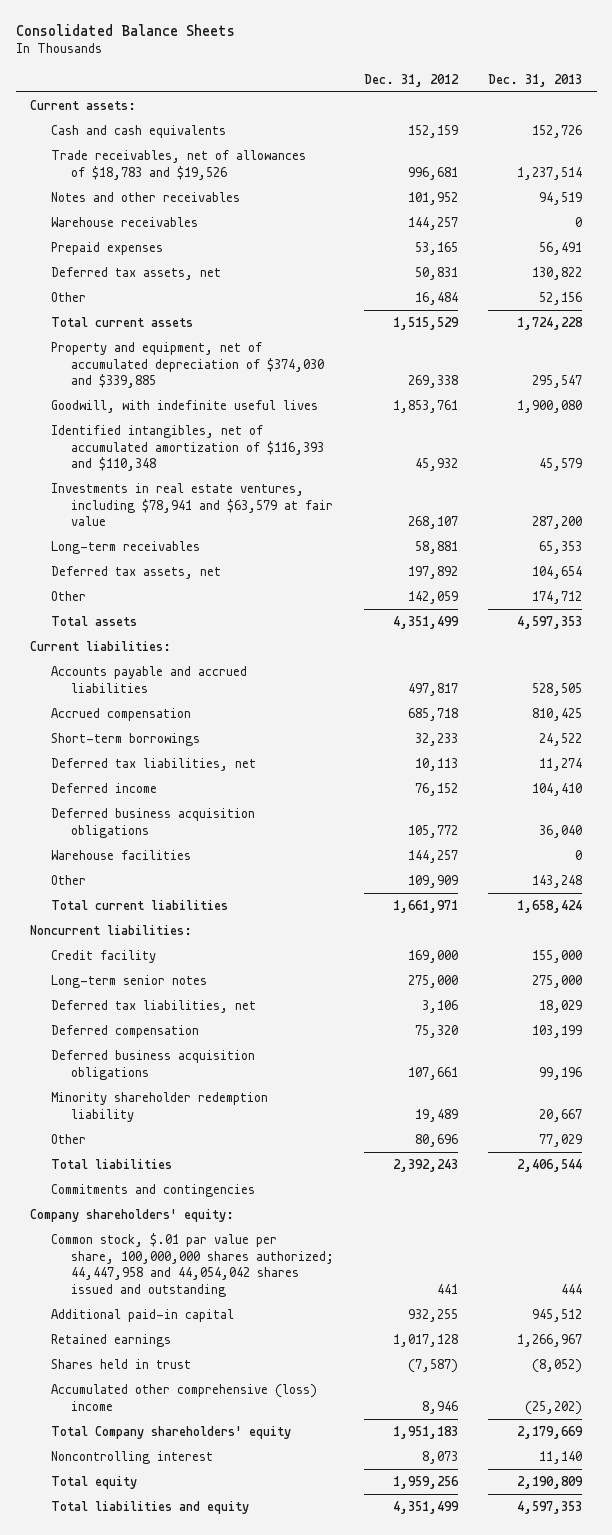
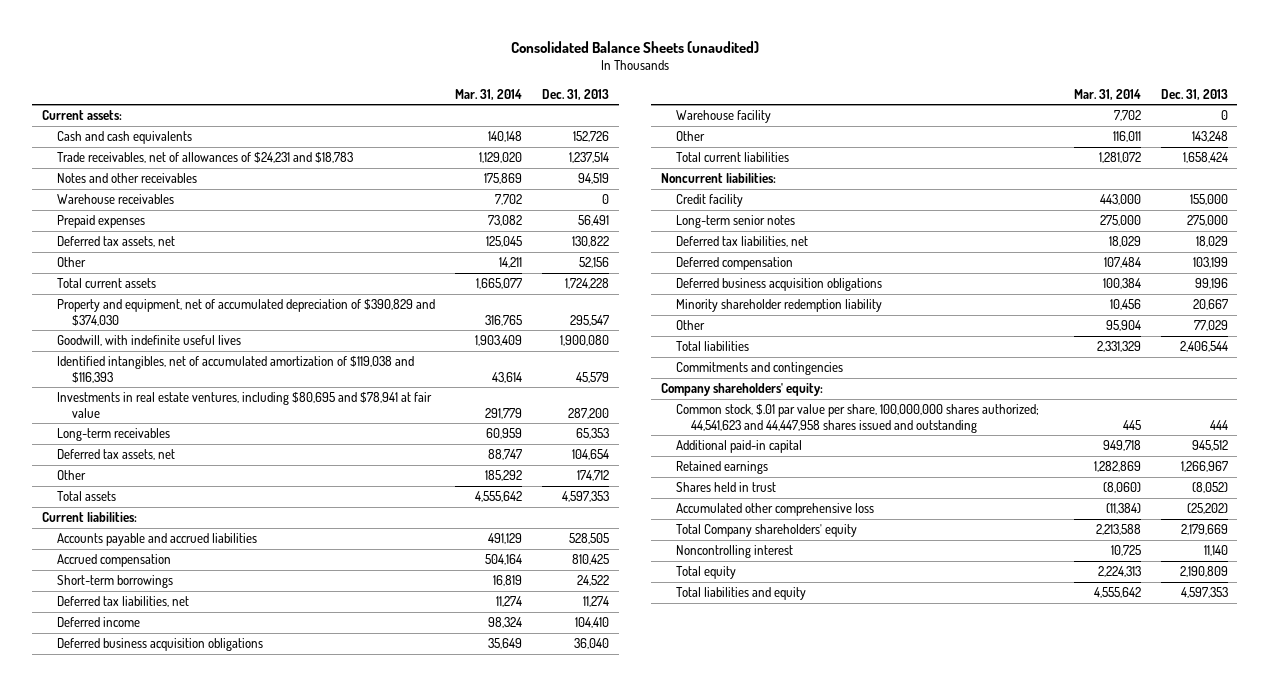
[15,23,235,36] Consolidated Balance Sheets -> [510,40,759,53] Consolidated Balance Sheets (unaudited)
[363,73,459,87] Dec. 31, 2012 -> none
none -> [454,88,522,100] Mar. 31, 2014
[50,150,306,180] Trade receivables, net of allowances of $18,783 and $19,526 -> [57,152,354,164] Trade receivables, net of allowances of $24,231 and $18,783
[50,342,325,389] Property and equipment, net of accumulated depreciation of $374,030 and $339,885 -> [57,299,436,326] Property and equipment, net of accumulated depreciation of $390,829 and $374,030
[50,425,325,472] Identified intangibles, net of accumulated amortization of $116,393 and $110,348 -> [57,356,415,383] Identified intangibles, net of accumulated amortization of $119,038 and $116,393
[50,483,334,527] Investments in real estate ventures, including $78,941 and $63,579 at fair value -> [57,392,433,418] Investments in real estate ventures, including $80,695 and $78,941 at fair value
[50,850,191,861] Warehouse facilities -> [676,110,772,124] Warehouse facility
[50,1233,335,1297] Common stock, $.01 par value per share, 100,000,000 shares authorized; 44,447,958 and 44,054,042 shares issued and outstanding -> [676,404,1040,433] Common stock, $.01 par value per share, 100,000,000 shares authorized; 44,541,623 and 44,447,958 shares issued and outstanding
[50,1384,317,1411] Accumulated other comprehensive (loss) income -> [676,503,875,517] Accumulated other comprehensive loss

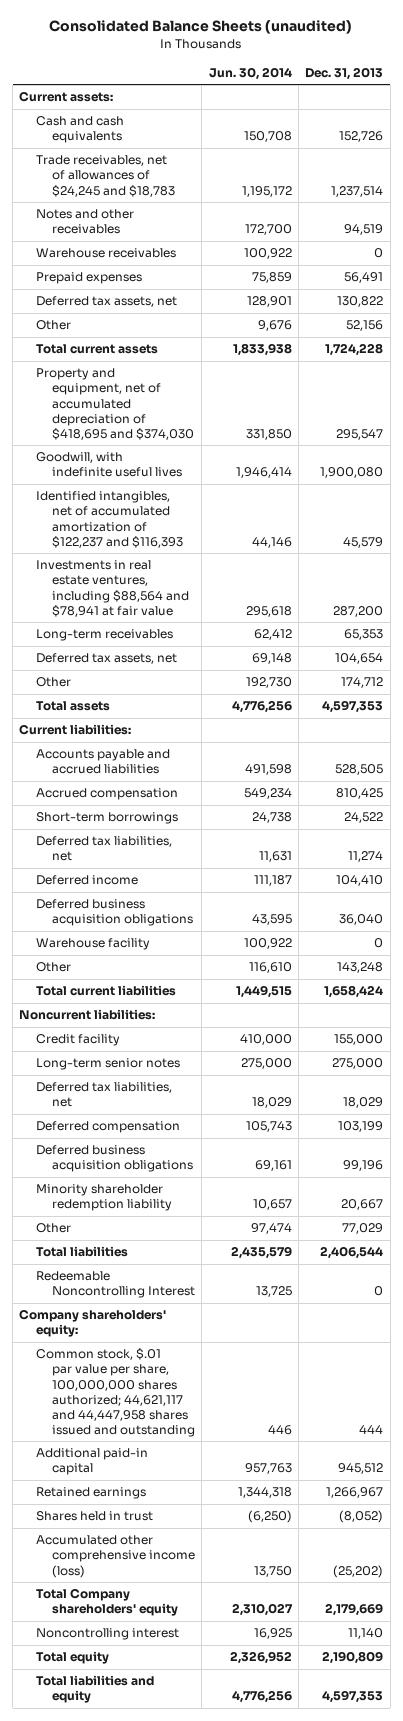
[454,88,522,100] Mar. 31, 2014 -> none
none -> [208,66,292,80] Jun. 30, 2014
[57,152,354,164] Trade receivables, net of allowances of $24,231 and $18,783 -> [35,155,175,197] Trade receivables, net of allowances of $24,245 and $18,783
[57,299,436,326] Property and equipment, net of accumulated depreciation of $390,829 and $374,030 -> [35,368,194,440] Property and equipment, net of accumulated depreciation of $418,695 and $374,030
[57,356,415,383] Identified intangibles, net of accumulated amortization of $119,038 and $116,393 -> [35,491,183,548] Identified intangibles, net of accumulated amortization of $122,237 and $116,393
[57,392,433,418] Investments in real estate ventures, including $80,695 and $78,941 at fair value -> [35,560,189,617] Investments in real estate ventures, including $88,564 and $78,941 at fair value
[676,362,844,376] Commitments and contingencies -> none
none -> [35,1271,195,1299] Redeemable Noncontrolling Interest
[676,404,1040,433] Common stock, $.01 par value per share, 100,000,000 shares authorized; 44,541,623 and 44,447,958 shares issued and outstanding -> [35,1348,195,1437] Common stock, $.01 par value per share, 100,000,000 shares authorized; 44,621,117 and 44,447,958 shares issued and outstanding
[676,503,875,517] Accumulated other comprehensive loss -> [35,1535,195,1578] Accumulated other comprehensive income (loss)

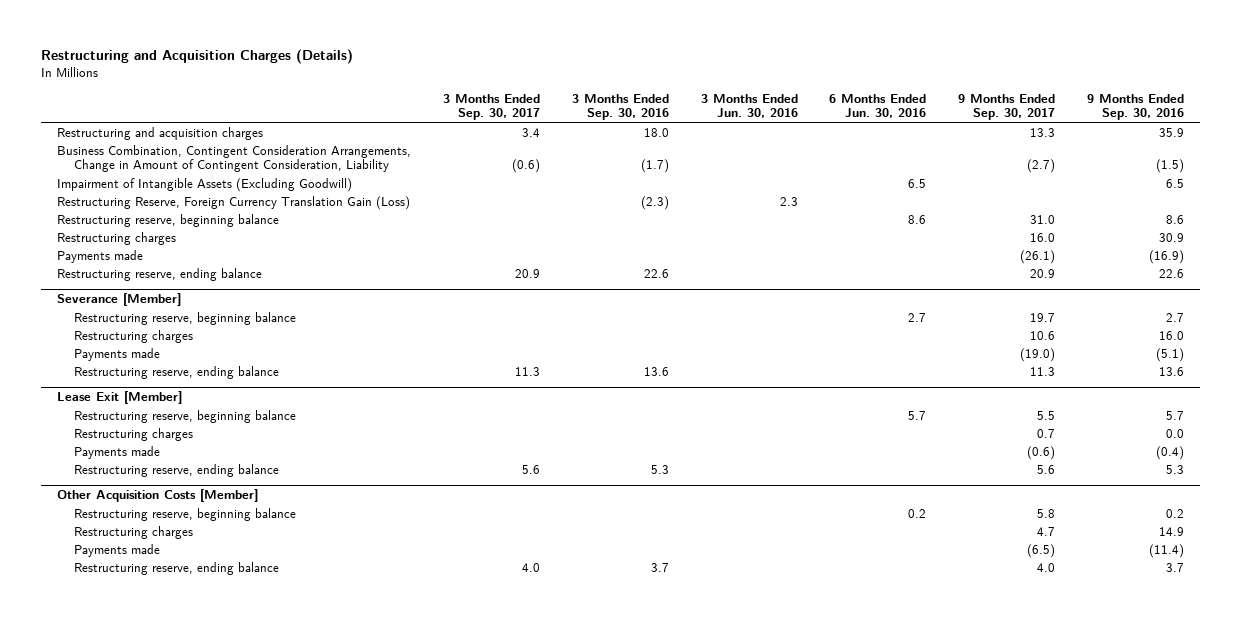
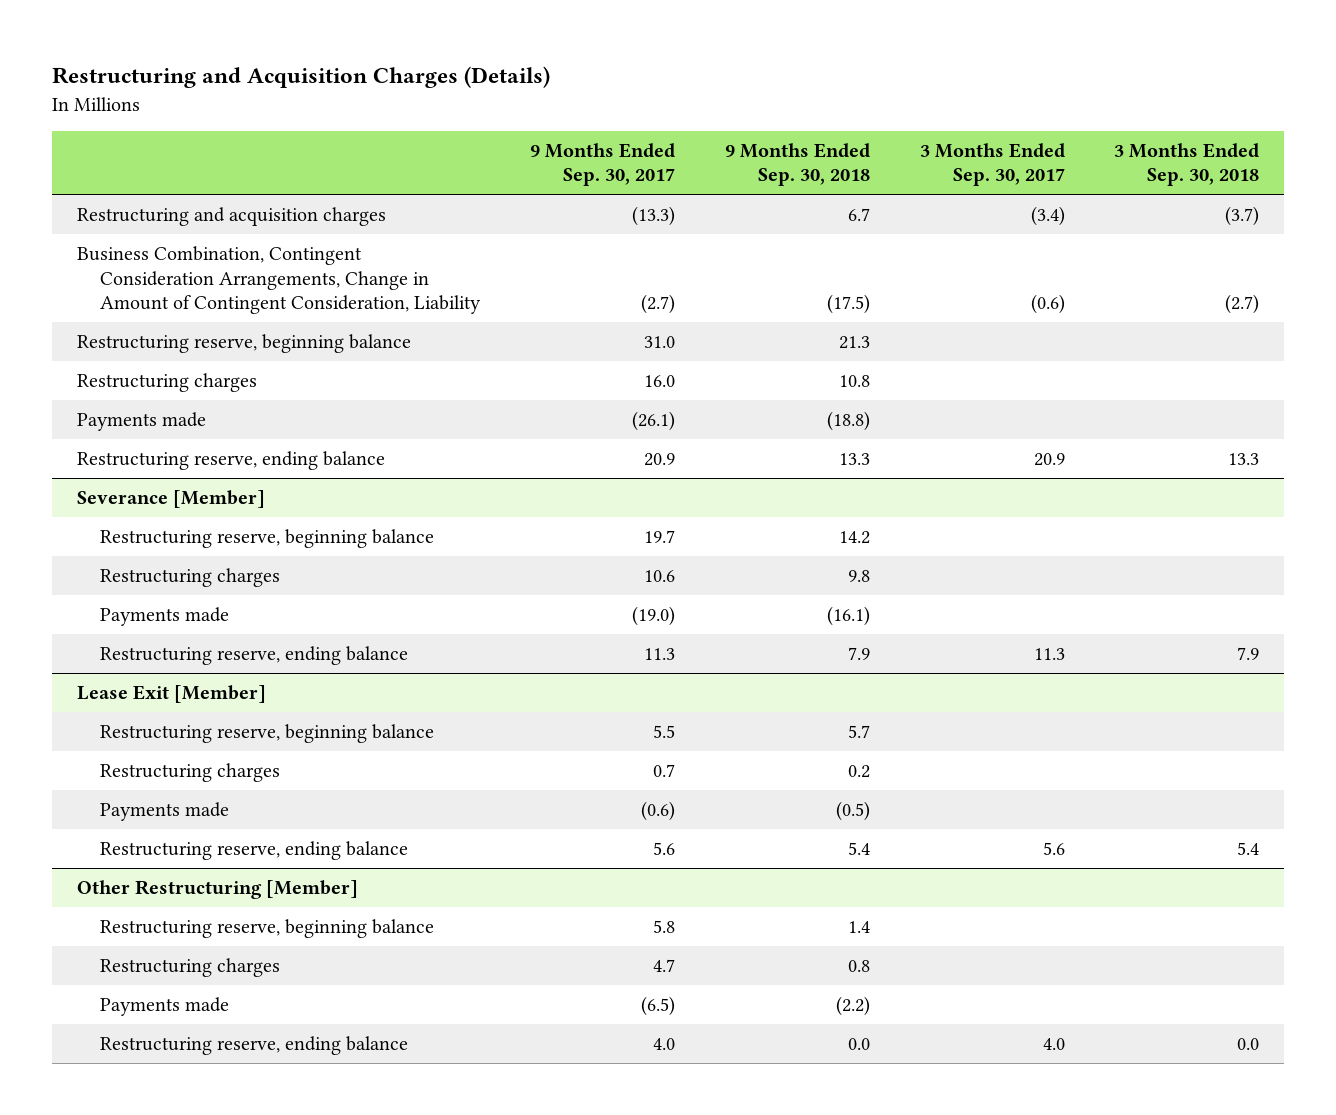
[571,93,669,121] 3 Months Ended Sep. 30, 2016 -> none
[700,93,798,119] 3 Months Ended Jun. 30, 2016 -> none
[829,93,927,119] 6 Months Ended Jun. 30, 2016 -> none
[1087,93,1185,121] 9 Months Ended Sep. 30, 2016 -> none
none -> [724,142,870,187] 9 Months Ended Sep. 30, 2018
none -> [1114,142,1260,187] 3 Months Ended Sep. 30, 2018
[521,127,540,137] 3.4 -> [1030,206,1065,227] (3.4)
[1030,127,1056,137] 13.3 -> [631,206,675,227] (13.3)
[57,177,353,192] Impairment of Intangible Assets (Excluding Goodwill) -> none
[57,195,411,210] Restructuring Reserve, Foreign Currency Translation Gain (Loss) -> none
[57,488,259,502] Other Acquisition Costs [Member] -> none
none -> [77,880,359,900] Other Restructuring [Member]

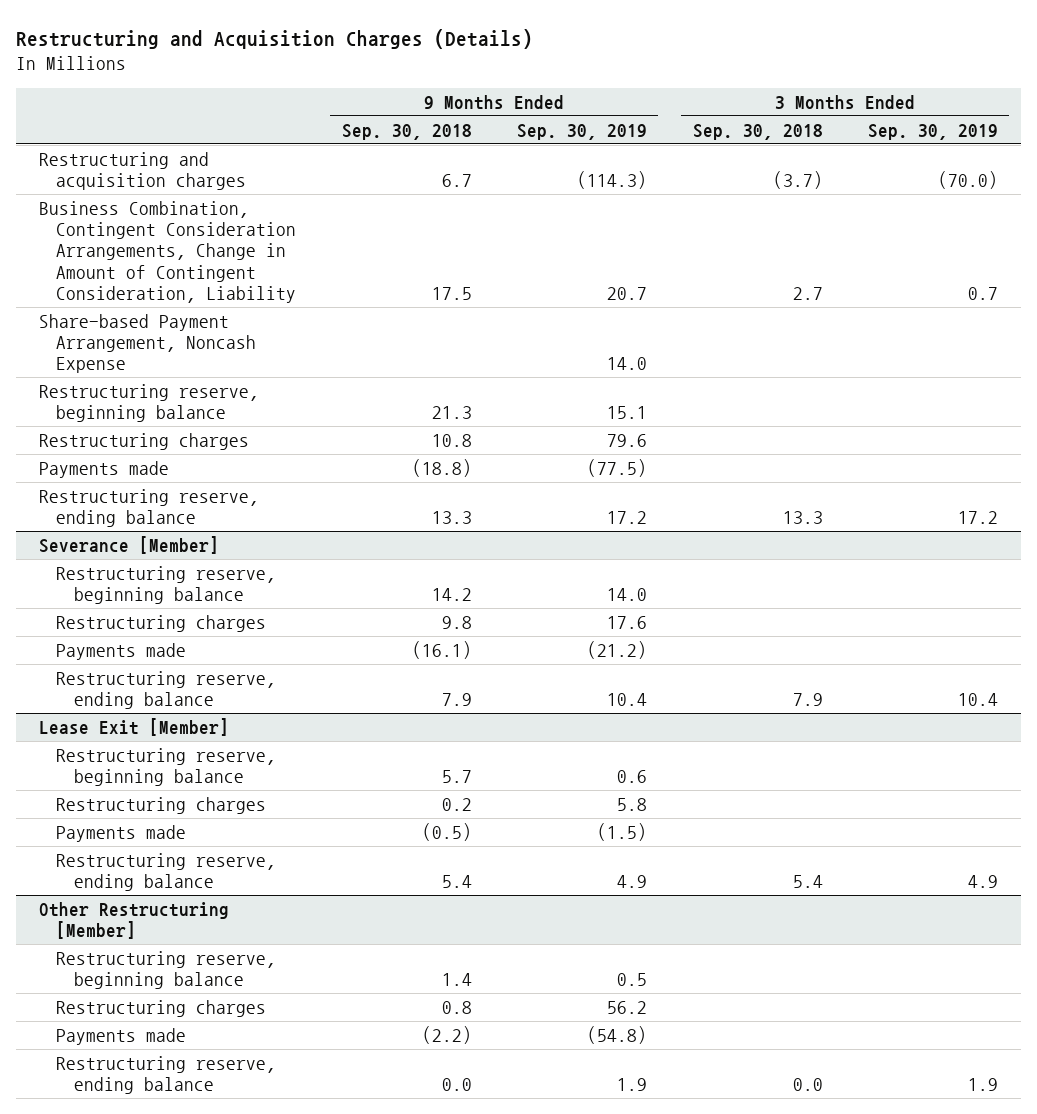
[529,142,675,187] 9 Months Ended Sep. 30, 2017 -> none
[919,142,1065,187] 3 Months Ended Sep. 30, 2017 -> none
none -> [517,123,648,140] Sep. 30, 2019
none -> [868,123,999,140] Sep. 30, 2019
[826,294,870,315] (17.5) -> [431,286,472,300] 17.5
[1225,294,1260,315] (2.7) -> [792,286,823,300] 2.7
none -> [38,313,257,374] Share-based Payment Arrangement, Noncash Expense

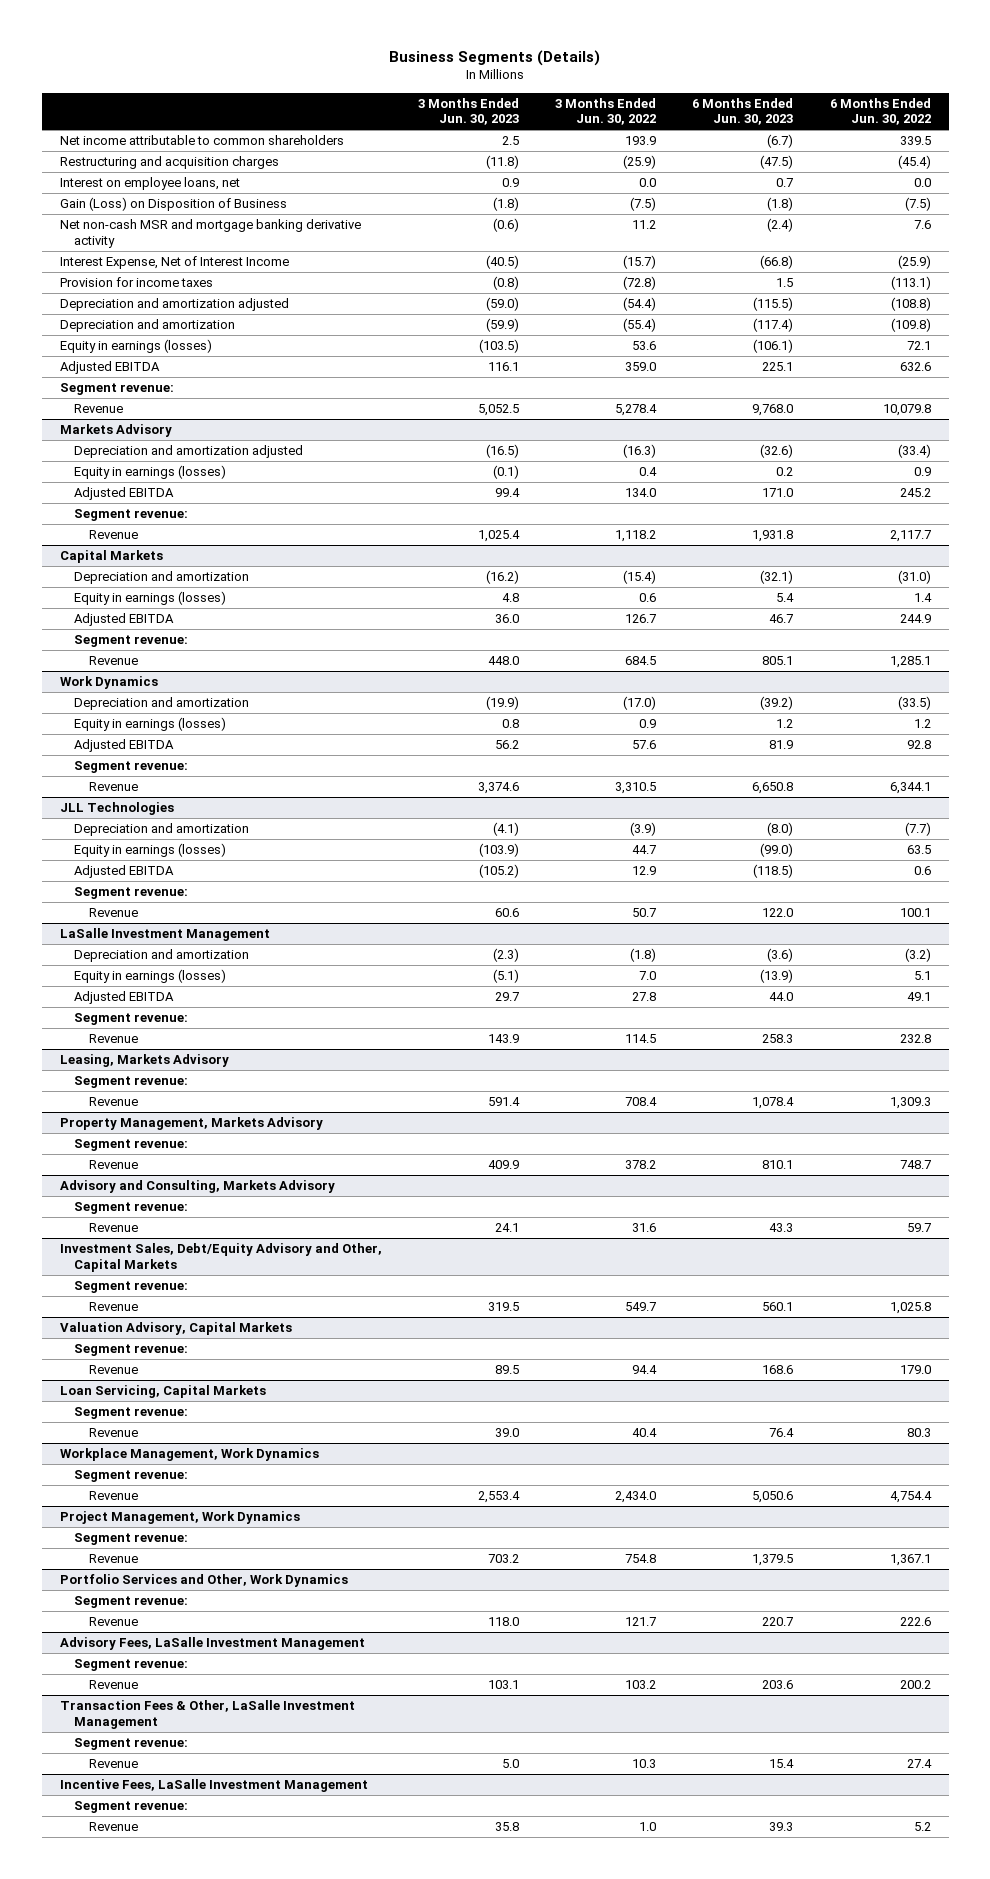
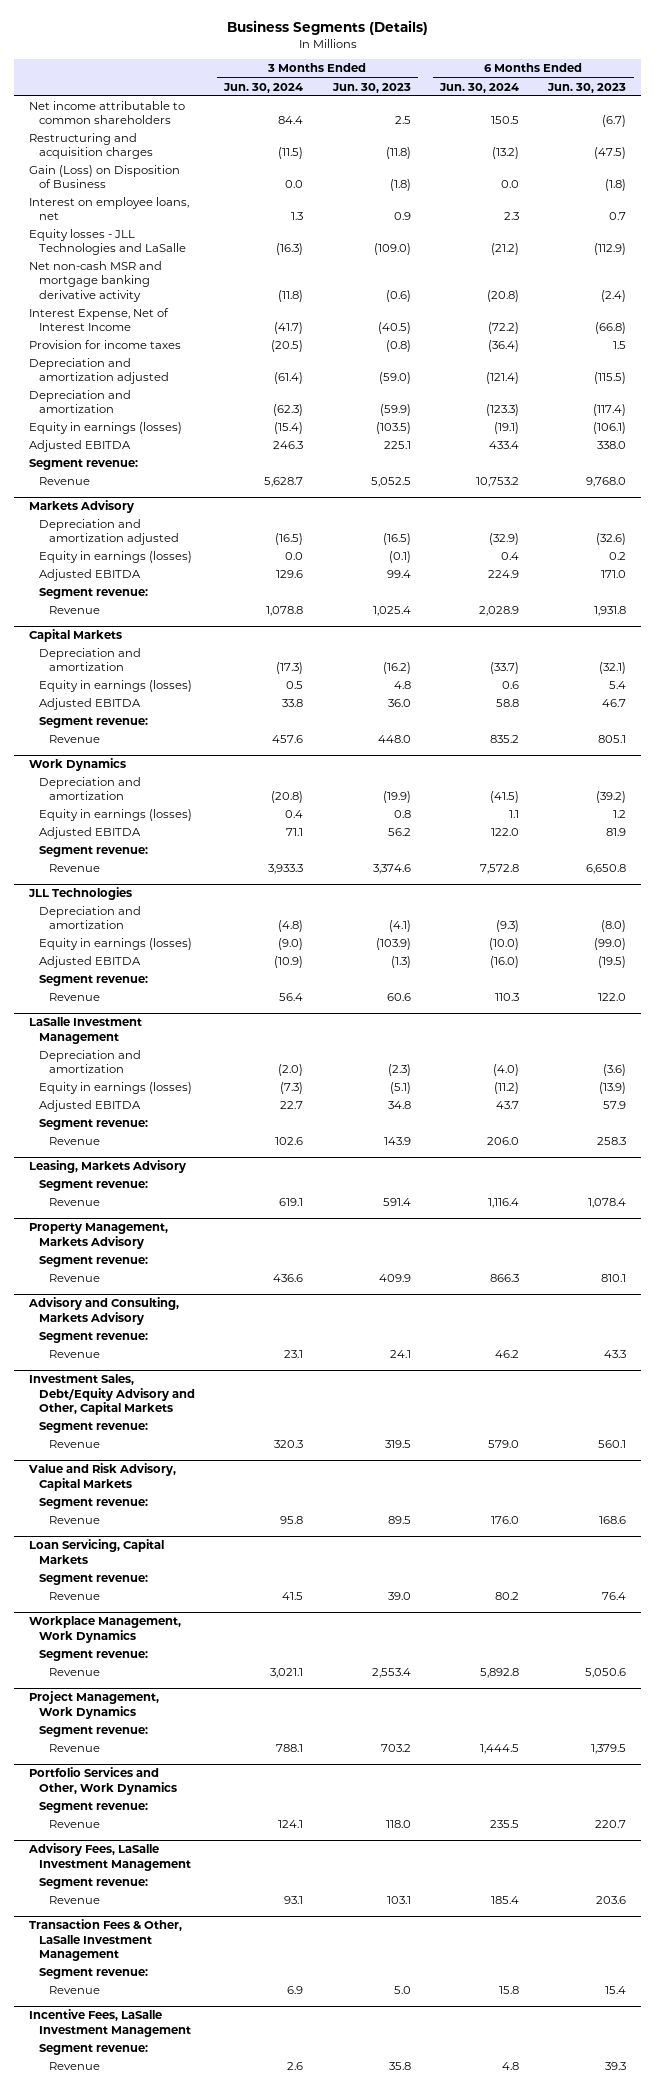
[555,97,657,126] 3 Months Ended Jun. 30, 2022 -> none
[829,97,931,126] 6 Months Ended Jun. 30, 2022 -> none
none -> [223,82,304,93] Jun. 30, 2024
none -> [438,82,519,93] Jun. 30, 2024
[59,177,240,191] Interest on employee loans, net -> [28,197,189,221] Interest on employee loans, net
none -> [28,229,186,256] Equity losses - JLL Technologies and LaSalle
[487,362,519,372] 116.1 -> [383,441,411,450] 225.1
[762,362,794,372] 225.1 -> [597,441,627,450] 338.0
[478,864,519,879] (105.2) -> [390,956,411,969] (1.3)
[753,864,794,879] (118.5) -> [598,956,627,969] (19.5)
[494,992,519,1002] 29.7 -> [387,1101,411,1110] 34.8
[769,992,794,1002] 44.0 -> [603,1101,627,1110] 57.9
[59,1322,292,1336] Valuation Advisory, Capital Markets -> none
none -> [27,1463,176,1491] Value and Risk Advisory, Capital Markets

